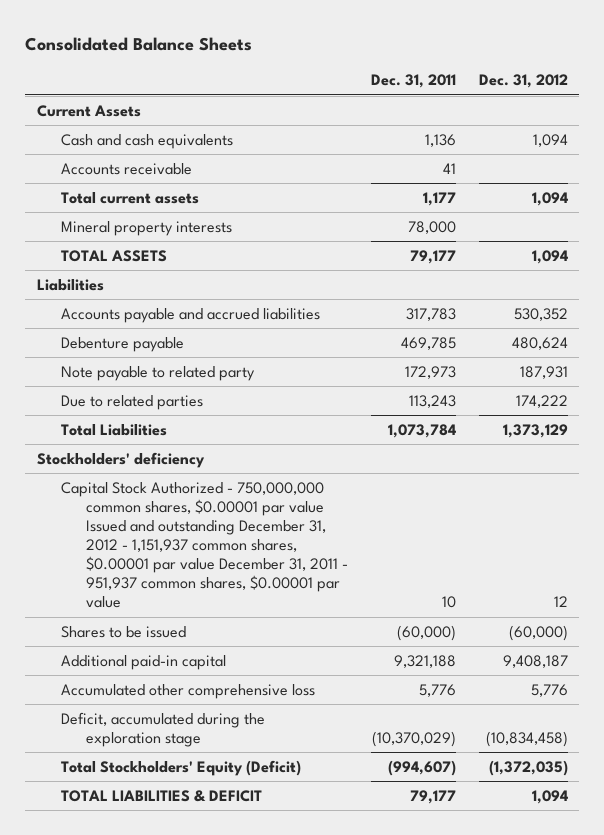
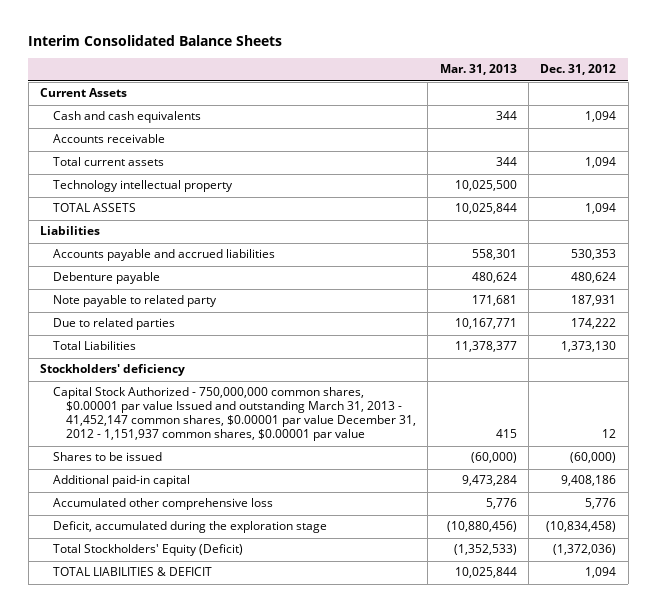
[25,36,253,51] Consolidated Balance Sheets -> [28,35,283,47] Interim Consolidated Balance Sheets
[370,74,456,89] Dec. 31, 2011 -> none
none -> [439,64,517,76] Mar. 31, 2013
[61,220,233,236] Mineral property interests -> none
none -> [53,180,234,193] Technology intellectual property
[513,307,568,321] 530,352 -> [571,249,617,261] 530,353
[502,423,568,438] 1,373,129 -> [561,341,617,353] 1,373,130
[61,481,349,609] Capital Stock Authorized - 750,000,000 common shares, $0.00001 par value Issued and outstanding December 31, 2012 - 1,151,937 common shares, $0.00001 par value December 31, 2011 - 951,937 common shares, $0.00001 par value -> [53,387,417,442] Capital Stock Authorized - 750,000,000 common shares, $0.00001 par value Issued and outstanding March 31, 2013 - 41,452,147 common shares, $0.00001 par value December 31, 2012 - 1,151,937 common shares, $0.00001 par value
[502,654,568,668] 9,408,187 -> [561,475,617,487] 9,408,186
[488,759,568,776] (1,372,035) -> [553,544,617,556] (1,372,036)

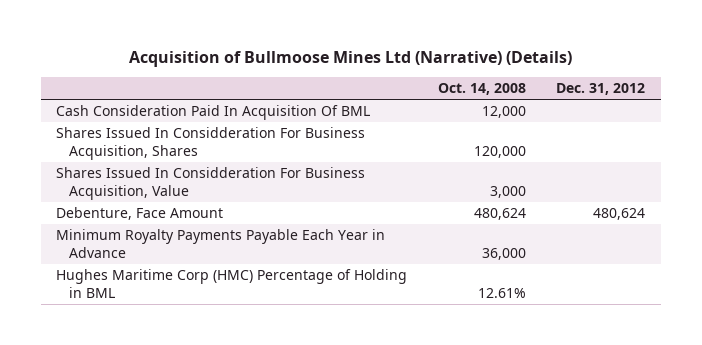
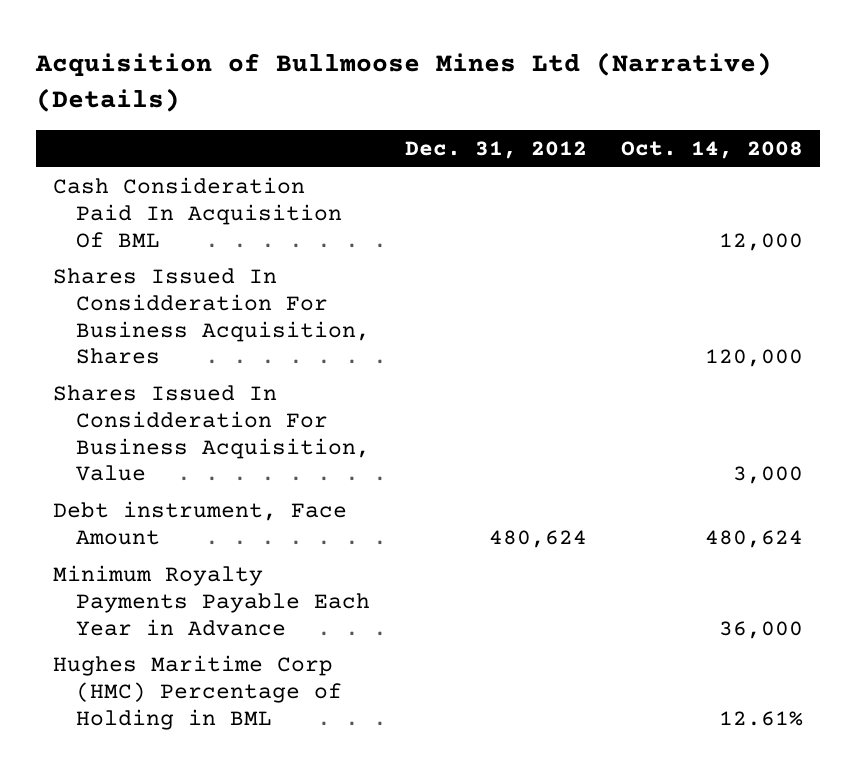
[56,207,224,221] Debenture, Face Amount -> [52,501,347,545] Debt instrument, Face Amount

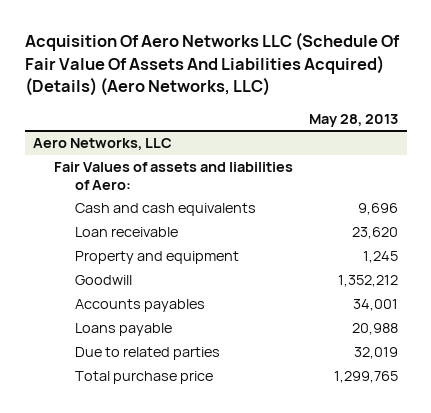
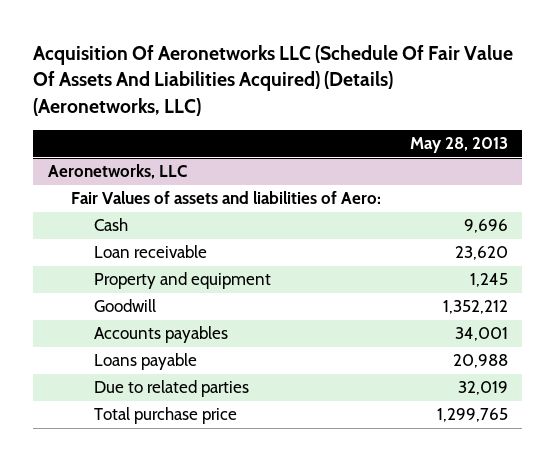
[24,32,400,97] Acquisition Of Aero Networks LLC (Schedule Of Fair Value Of Assets And Liabilities Acquired) (Details) (Aero Networks, LLC) -> [33,44,514,116] Acquisition Of Aeronetworks LLC (Schedule Of Fair Value Of Assets And Liabilities Acquired) (Details) (Aeronetworks, LLC)
[32,138,172,151] Aero Networks, LLC -> none
none -> [47,164,187,180] Aeronetworks, LLC
[74,203,256,217] Cash and cash equivalents -> [94,218,129,232] Cash

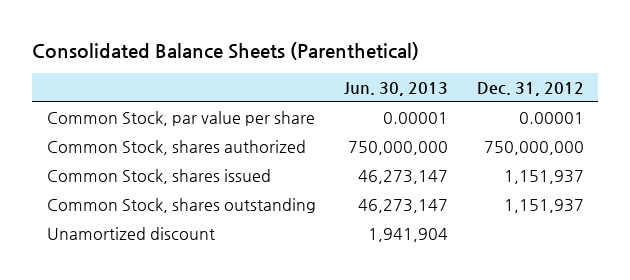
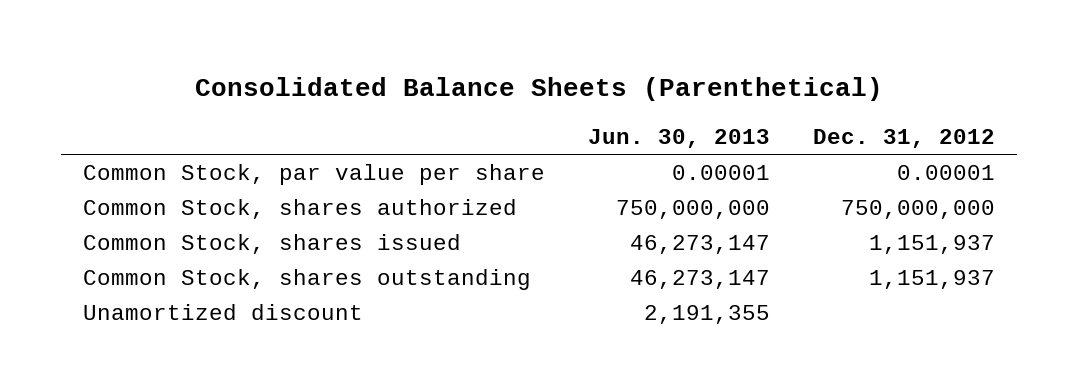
[368,227,449,242] 1,941,904 -> [643,305,770,325] 2,191,355

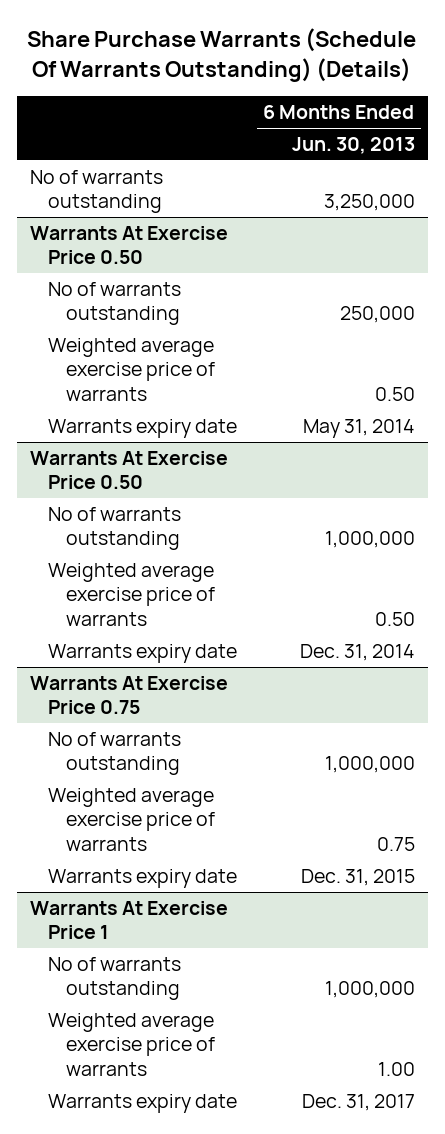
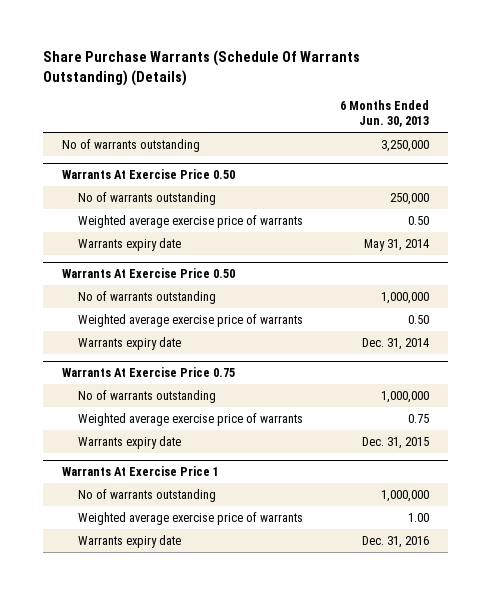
[301,1093,415,1111] Dec. 31, 2017 -> [362,535,430,548] Dec. 31, 2016

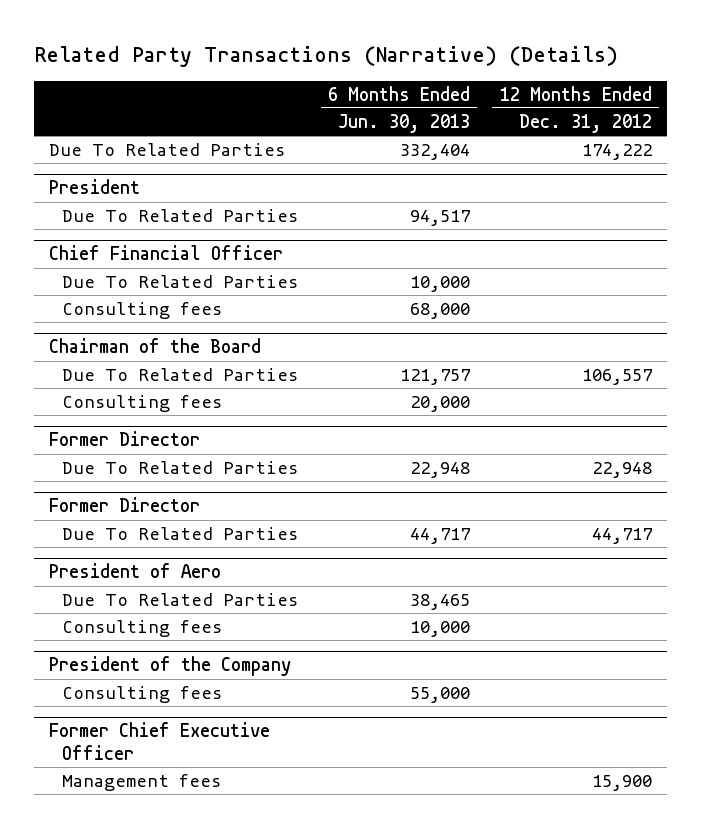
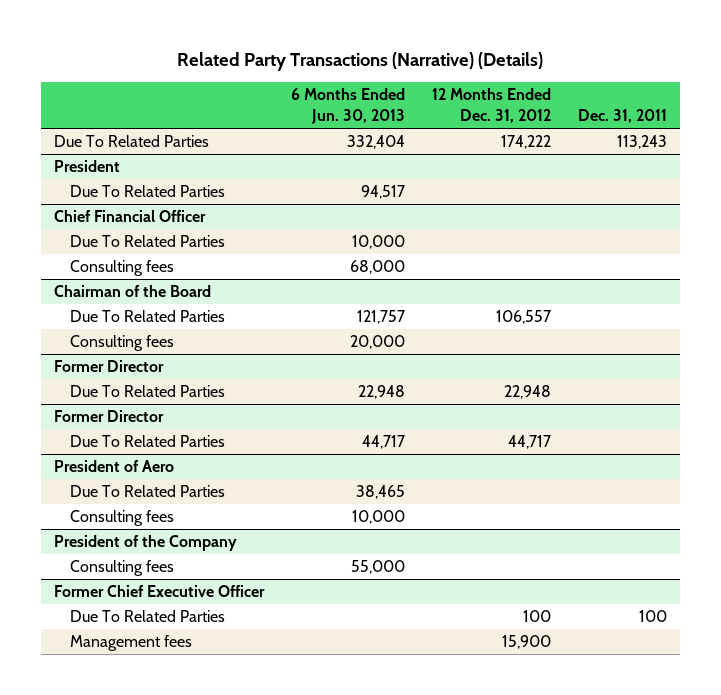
none -> [577,109,667,124] Dec. 31, 2011
none -> [69,610,225,623] Due To Related Parties

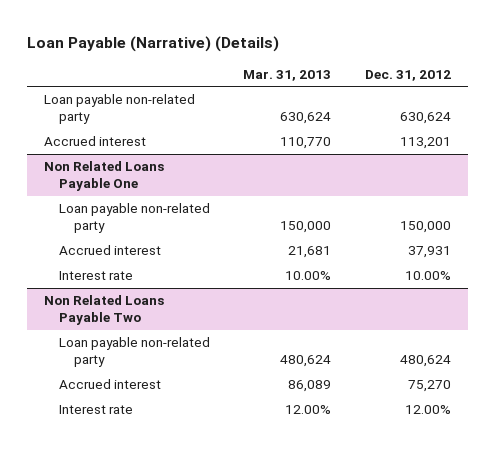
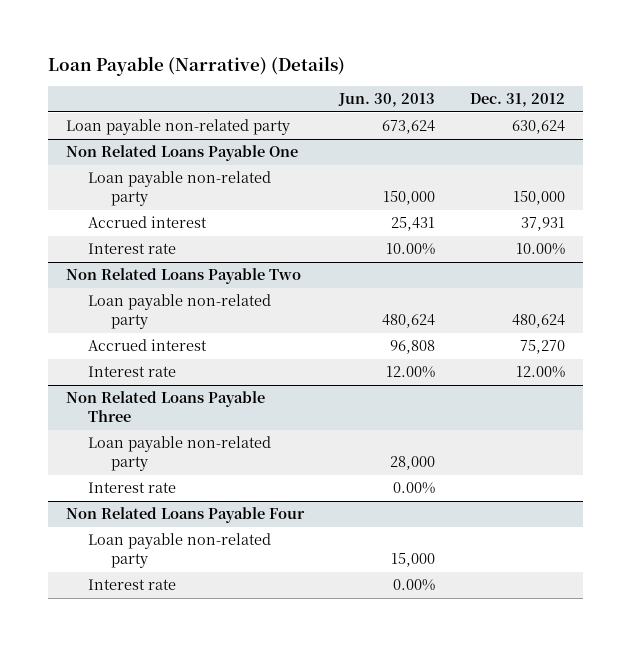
[243,69,332,81] Mar. 31, 2013 -> none
none -> [338,93,436,108] Jun. 30, 2013
[43,136,146,147] Accrued interest -> none
none -> [65,391,265,423] Non Related Loans Payable Three
none -> [88,436,272,472] Loan payable non-related party
none -> [88,482,177,494] Interest rate
none -> [65,507,305,524] Non Related Loans Payable Four
none -> [88,533,272,569] Loan payable non-related party
none -> [88,579,177,591] Interest rate

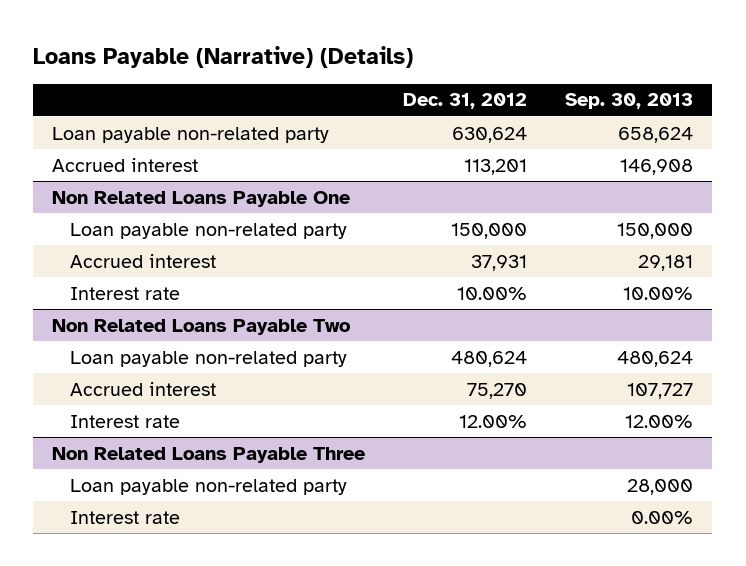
[48,56,346,77] Loan Payable (Narrative) (Details) -> [33,45,414,68] Loans Payable (Narrative) (Details)
[338,93,436,108] Jun. 30, 2013 -> none
none -> [565,93,694,110] Sep. 30, 2013
none -> [52,157,199,172] Accrued interest
[65,507,305,524] Non Related Loans Payable Four -> none
[88,533,272,569] Loan payable non-related party -> none
[88,579,177,591] Interest rate -> none

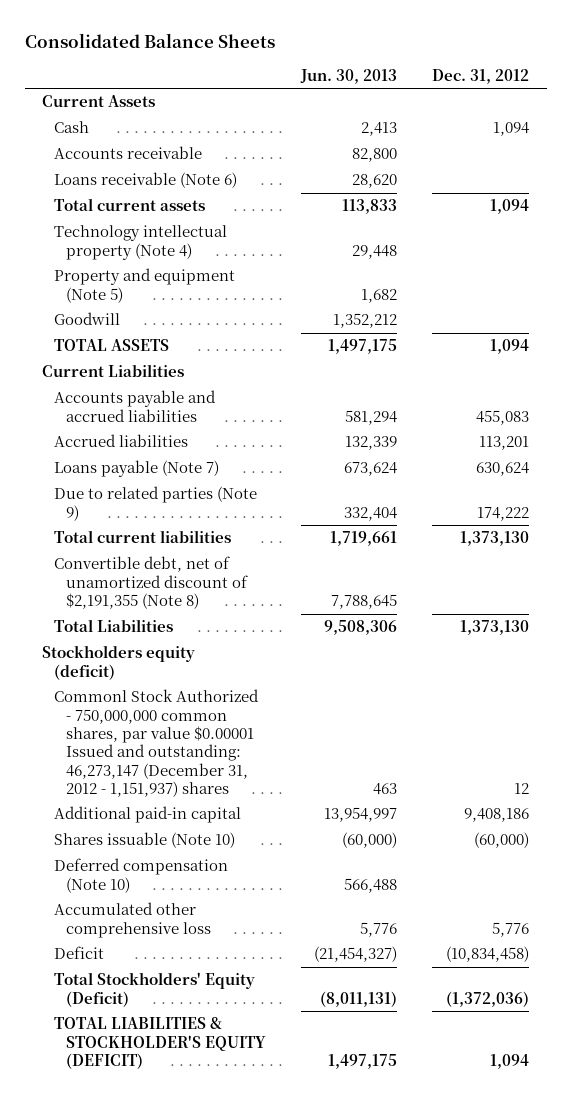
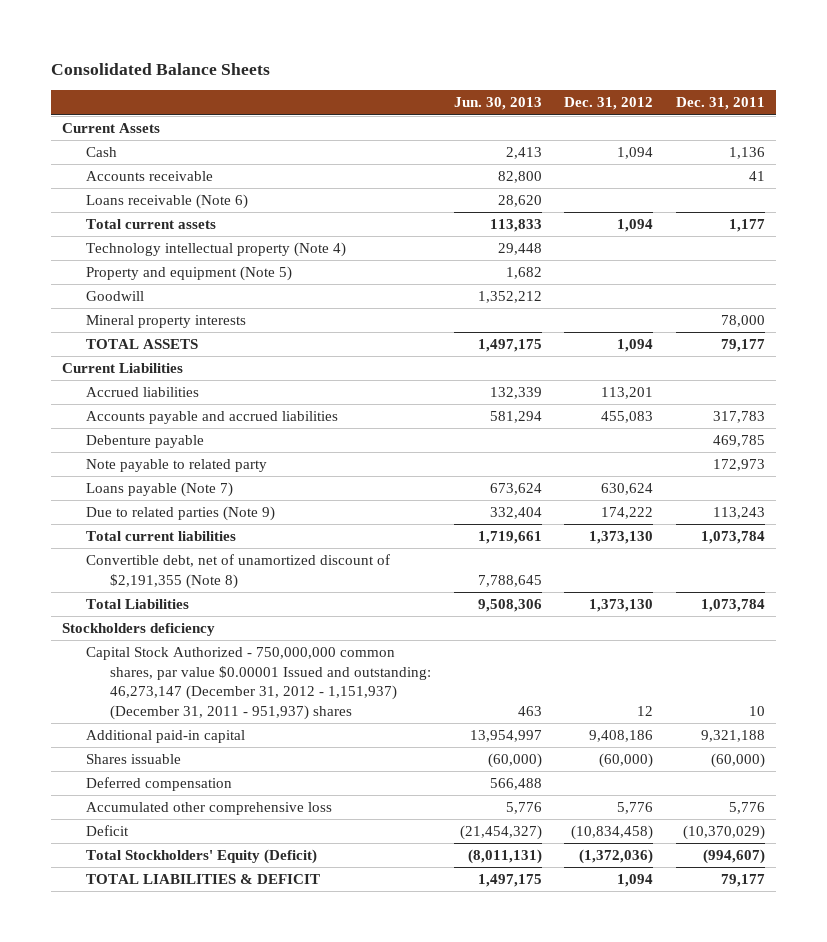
none -> [675,97,765,111] Dec. 31, 2011
none -> [86,315,247,329] Mineral property interests
[54,390,217,422] Accounts payable and accrued liabilities -> [86,411,339,425] Accounts payable and accrued liabilities
none -> [86,435,205,449] Debenture payable
none -> [86,459,268,473] Note payable to related party
[42,645,196,680] Stockholders equity (deficit) -> [62,623,216,637] Stockholders deficiency
[54,689,260,797] Commonl Stock Authorized - 750,000,000 common shares, par value $0.00001 Issued and outstanding: 46,273,147 (December 31, 2012 - 1,151,937) shares -> [86,647,432,720] Capital Stock Authorized - 750,000,000 common shares, par value $0.00001 Issued and outstanding: 46,273,147 (December 31, 2012 - 1,151,937) (December 31, 2011 - 951,937) shares
[54,832,236,849] Shares issuable (Note 10) -> [86,754,182,765] Shares issuable
[54,858,229,893] Deferred compensation (Note 10) -> [86,777,233,792] Deferred compensation
[54,1017,266,1069] TOTAL LIABILITIES & STOCKHOLDER'S EQUITY (DEFICIT) -> [86,874,321,885] TOTAL LIABILITIES & DEFICIT

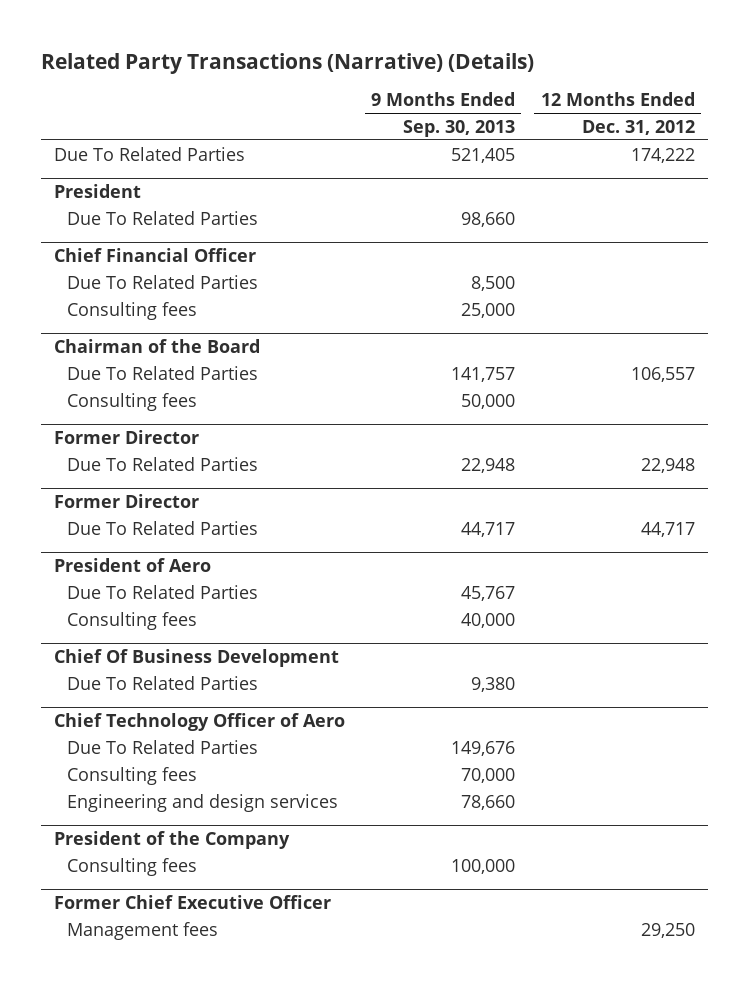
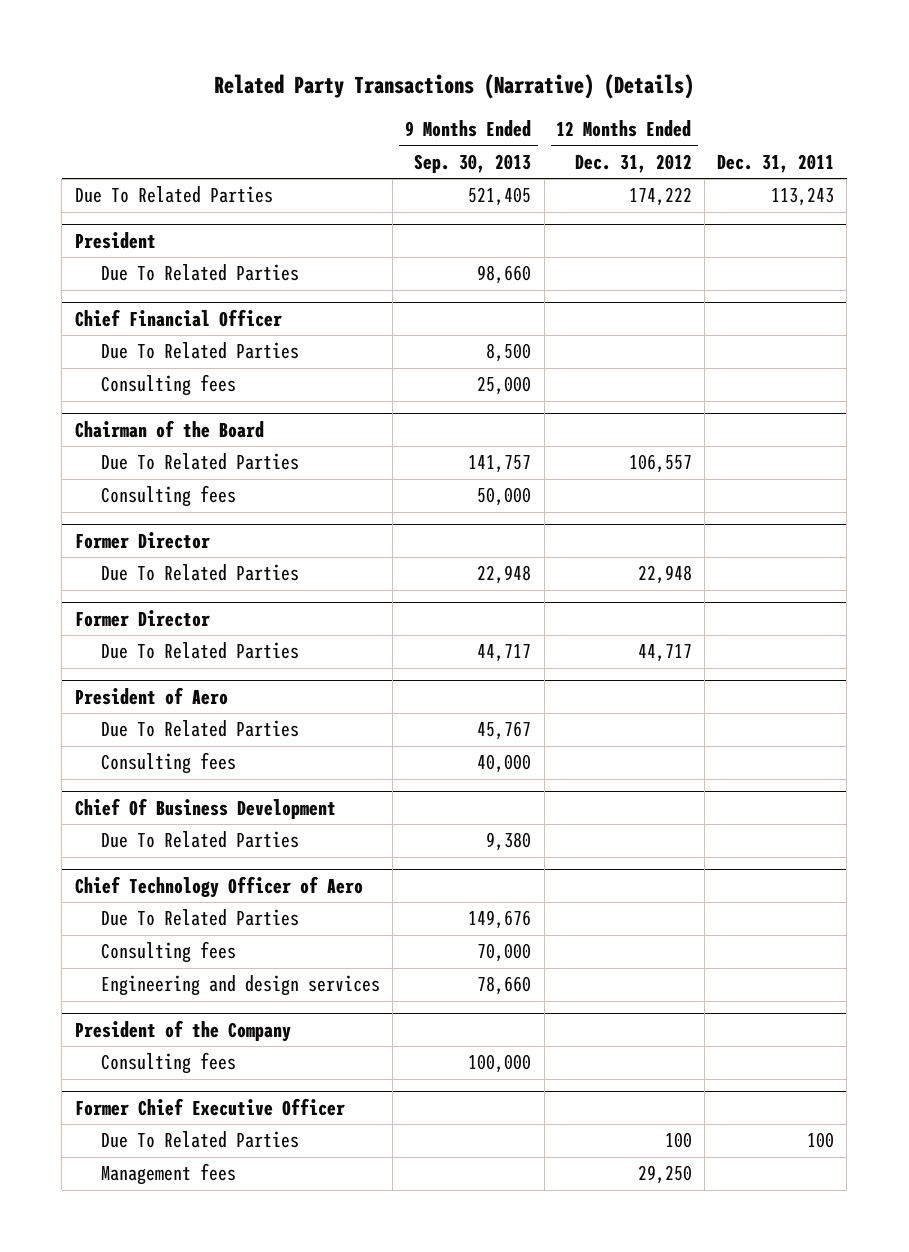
none -> [717,153,835,173] Dec. 31, 2011
none -> [101,1131,300,1149] Due To Related Parties

